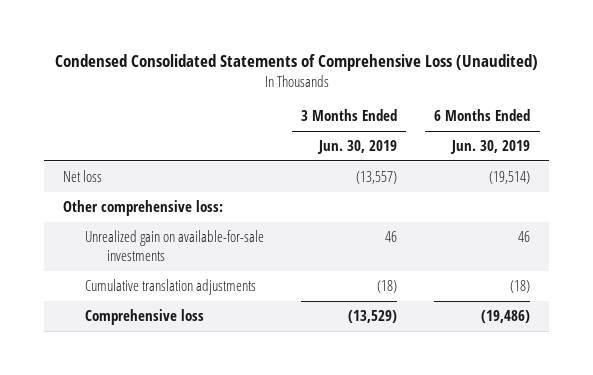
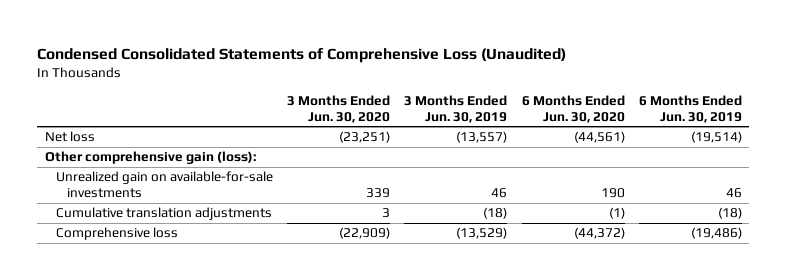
none -> [287,94,391,124] 3 Months Ended Jun. 30, 2020
none -> [521,94,625,124] 6 Months Ended Jun. 30, 2020
[62,200,223,217] Other comprehensive loss: -> [44,151,256,165] Other comprehensive gain (loss):

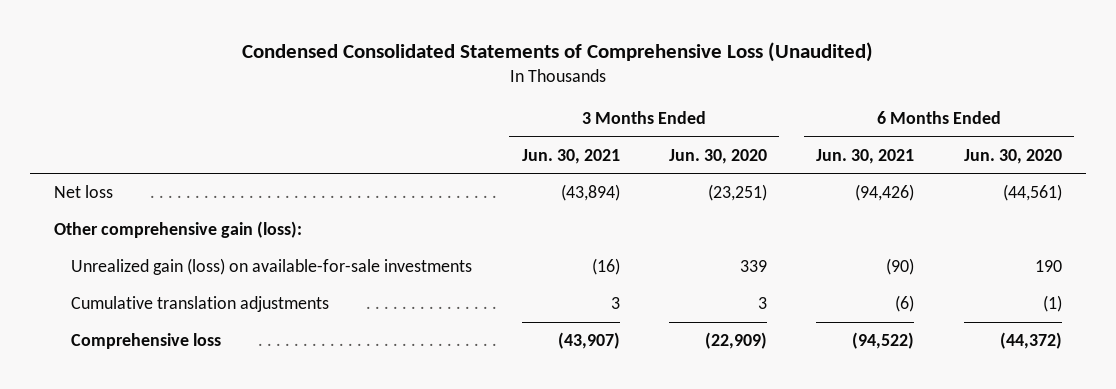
[404,94,508,124] 3 Months Ended Jun. 30, 2019 -> none
[639,94,743,124] 6 Months Ended Jun. 30, 2019 -> none
none -> [521,148,620,164] Jun. 30, 2021
none -> [816,148,915,164] Jun. 30, 2021
[55,171,273,199] Unrealized gain on available-for-sale investments -> [71,258,473,276] Unrealized gain (loss) on available-for-sale investments

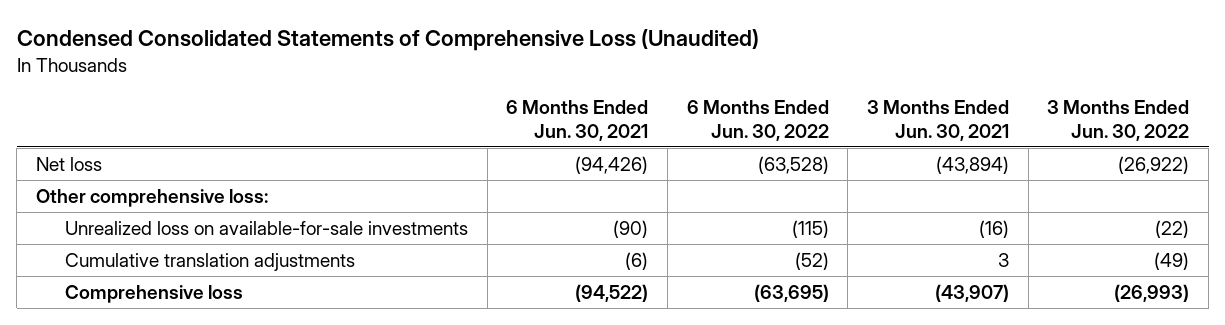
[668,148,767,164] Jun. 30, 2020 -> none
[963,148,1062,164] Jun. 30, 2020 -> none
none -> [686,100,829,141] 6 Months Ended Jun. 30, 2022
none -> [1047,100,1190,141] 3 Months Ended Jun. 30, 2022
[54,221,303,239] Other comprehensive gain (loss): -> [35,188,268,207] Other comprehensive loss:
[71,258,473,276] Unrealized gain (loss) on available-for-sale investments -> [64,220,468,235] Unrealized loss on available-for-sale investments

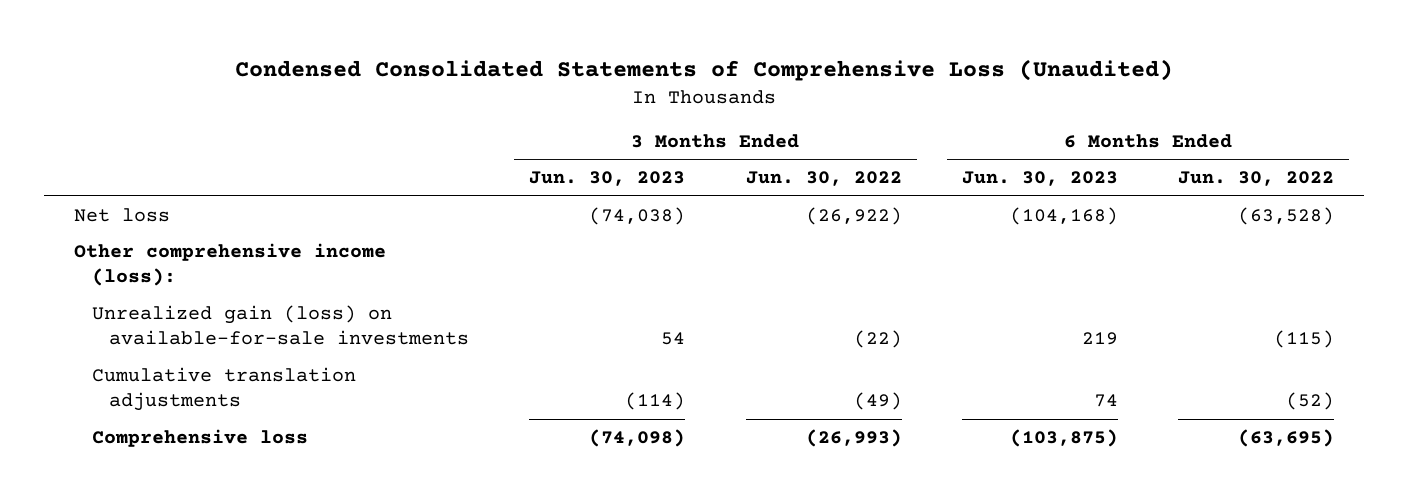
[506,100,649,141] 6 Months Ended Jun. 30, 2021 -> none
[866,100,1009,141] 3 Months Ended Jun. 30, 2021 -> none
none -> [529,171,686,187] Jun. 30, 2023
none -> [961,171,1118,187] Jun. 30, 2023
[35,188,268,207] Other comprehensive loss: -> [74,243,387,287] Other comprehensive income (loss):
[64,220,468,235] Unrealized loss on available-for-sale investments -> [91,305,470,346] Unrealized gain (loss) on available-for-sale investments

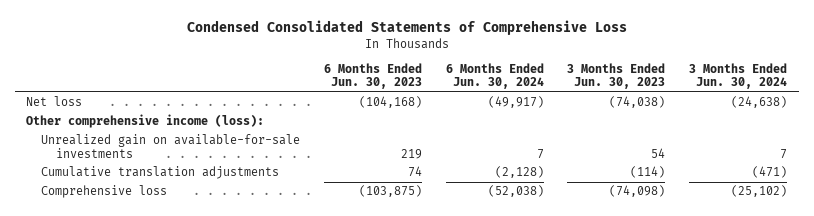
[235,58,1174,81] Condensed Consolidated Statements of Comprehensive Loss (Unaudited) -> [186,20,627,36] Condensed Consolidated Statements of Comprehensive Loss
[745,171,902,187] Jun. 30, 2022 -> none
[1177,171,1334,187] Jun. 30, 2022 -> none
none -> [445,62,544,90] 6 Months Ended Jun. 30, 2024
none -> [689,62,788,90] 3 Months Ended Jun. 30, 2024
[91,305,470,346] Unrealized gain (loss) on available-for-sale investments -> [41,134,301,159] Unrealized gain on available-for-sale investments

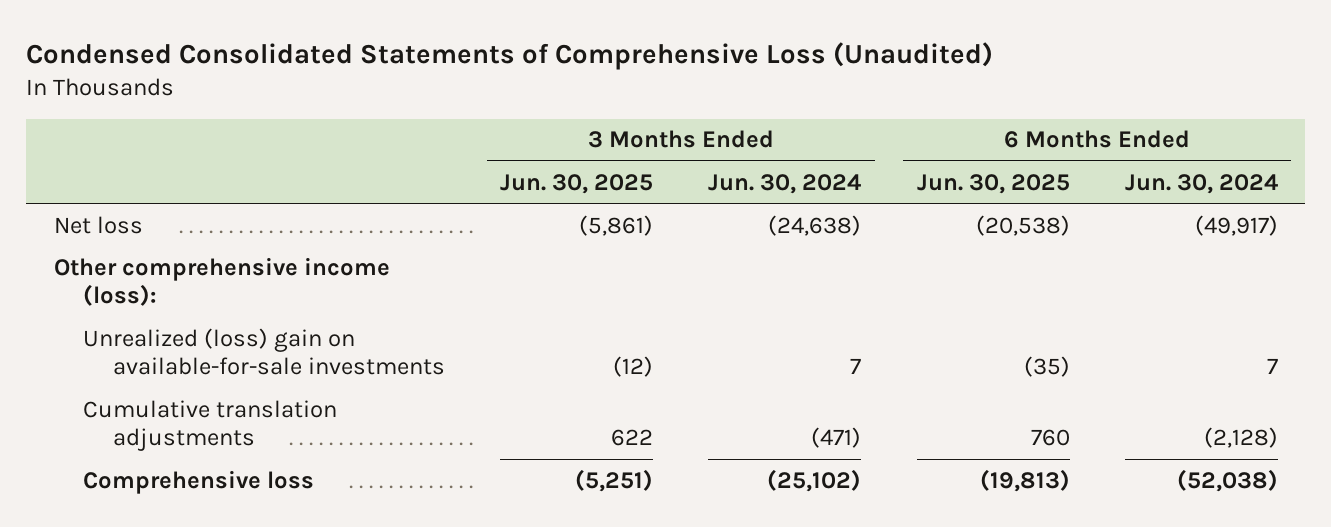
[186,20,627,36] Condensed Consolidated Statements of Comprehensive Loss -> [26,41,994,70] Condensed Consolidated Statements of Comprehensive Loss (Unaudited)
[324,62,423,90] 6 Months Ended Jun. 30, 2023 -> none
[567,62,666,90] 3 Months Ended Jun. 30, 2023 -> none
none -> [500,173,654,194] Jun. 30, 2025
none -> [916,173,1070,194] Jun. 30, 2025
[41,134,301,159] Unrealized gain on available-for-sale investments -> [83,327,446,376] Unrealized (loss) gain on available-for-sale investments

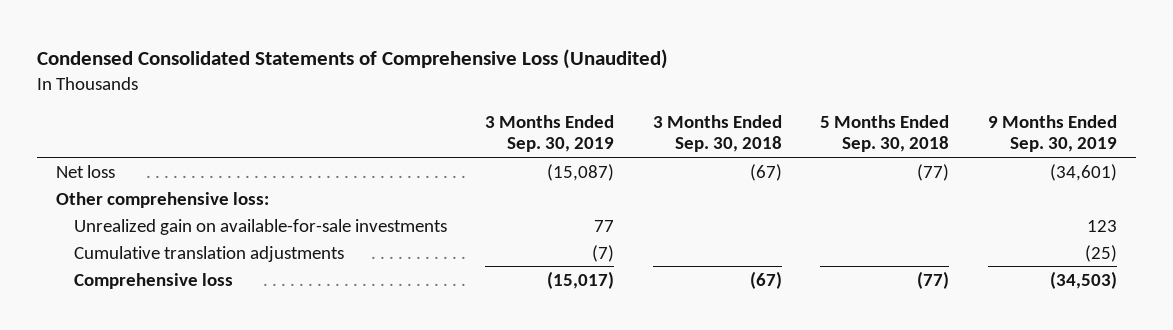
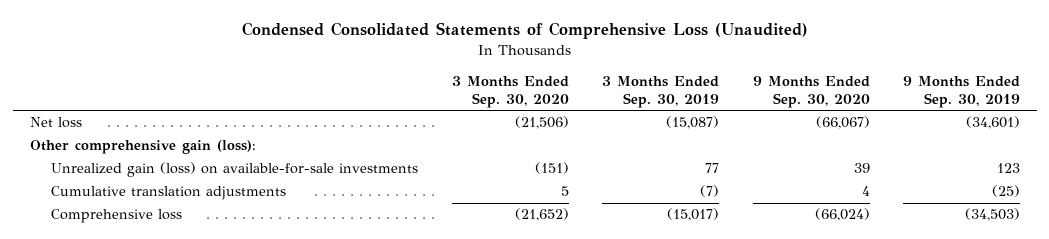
[652,114,782,153] 3 Months Ended Sep. 30, 2018 -> none
[820,114,950,153] 5 Months Ended Sep. 30, 2018 -> none
none -> [451,75,569,108] 3 Months Ended Sep. 30, 2020
none -> [752,75,870,108] 9 Months Ended Sep. 30, 2020
[55,191,269,208] Other comprehensive loss: -> [29,140,256,155] Other comprehensive gain (loss):
[73,218,447,235] Unrealized gain on available-for-sale investments -> [51,162,419,178] Unrealized gain (loss) on available-for-sale investments

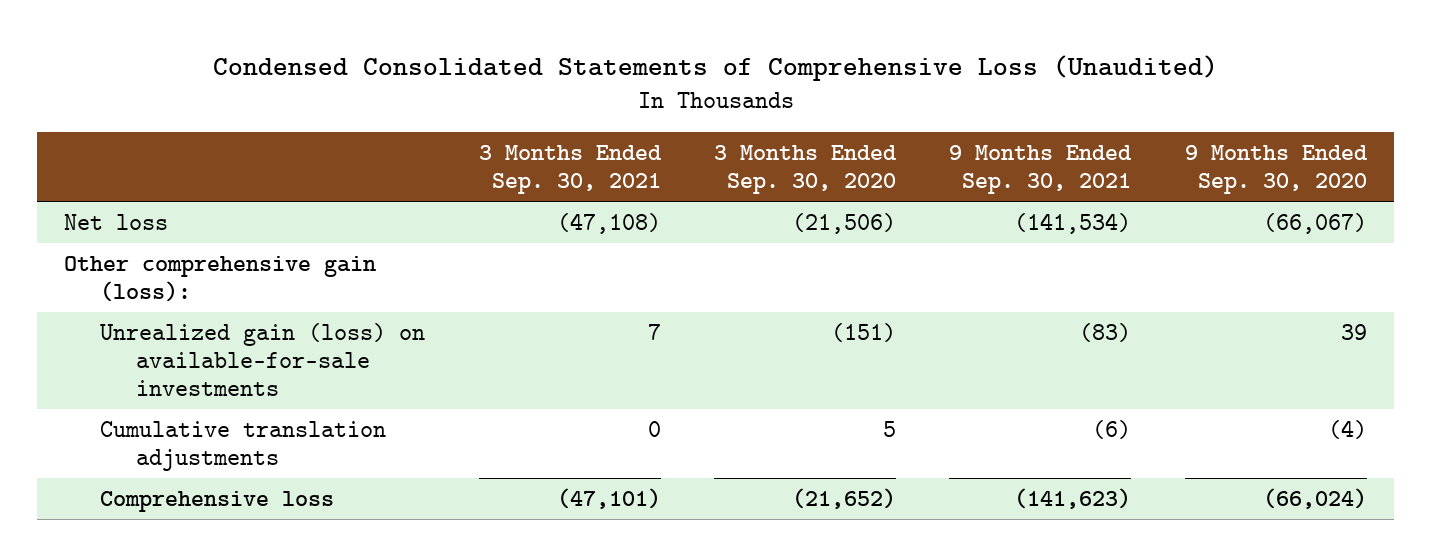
[602,75,720,108] 3 Months Ended Sep. 30, 2019 -> none
[902,75,1020,108] 9 Months Ended Sep. 30, 2019 -> none
none -> [478,145,662,195] 3 Months Ended Sep. 30, 2021
none -> [949,145,1133,195] 9 Months Ended Sep. 30, 2021
[861,186,870,197] 4 -> [1327,419,1367,439] (4)

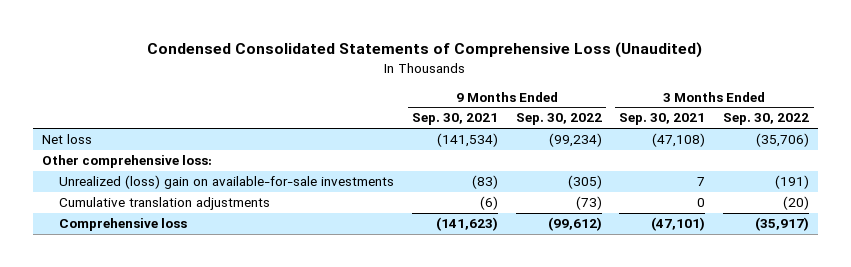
[714,145,898,195] 3 Months Ended Sep. 30, 2020 -> none
[1184,145,1368,195] 9 Months Ended Sep. 30, 2020 -> none
none -> [515,113,602,126] Sep. 30, 2022
none -> [723,113,810,126] Sep. 30, 2022
[64,255,377,303] Other comprehensive gain (loss): -> [41,155,212,169] Other comprehensive loss:
[100,322,426,397] Unrealized gain (loss) on available-for-sale investments -> [59,175,395,190] Unrealized (loss) gain on available-for-sale investments

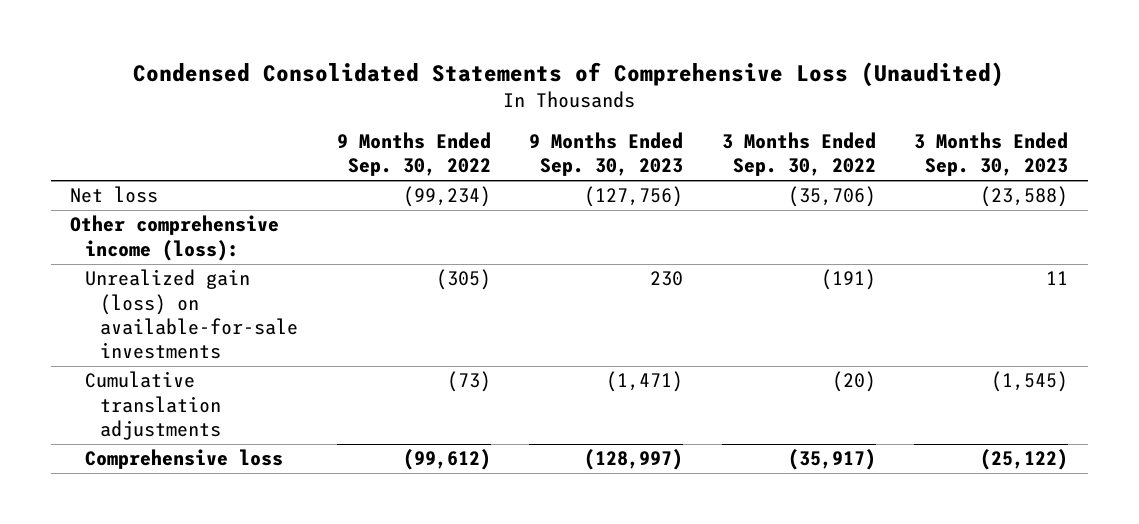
[412,113,499,126] Sep. 30, 2021 -> none
[619,113,706,126] Sep. 30, 2021 -> none
none -> [529,132,684,177] 9 Months Ended Sep. 30, 2023
none -> [914,132,1069,177] 3 Months Ended Sep. 30, 2023
[41,155,212,169] Other comprehensive loss: -> [70,215,280,261] Other comprehensive income (loss):
[59,175,395,190] Unrealized (loss) gain on available-for-sale investments -> [85,269,299,360] Unrealized gain (loss) on available-for-sale investments

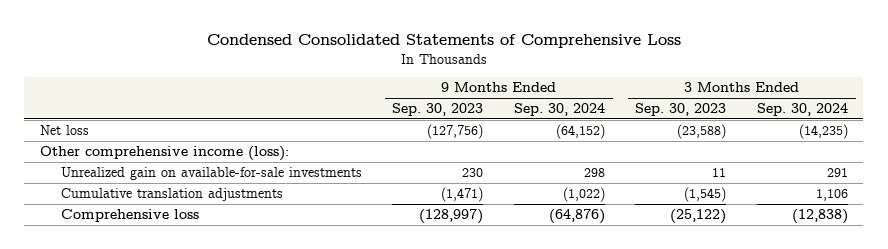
[133,62,1005,88] Condensed Consolidated Statements of Comprehensive Loss (Unaudited) -> [206,34,681,49] Condensed Consolidated Statements of Comprehensive Loss
[336,132,491,177] 9 Months Ended Sep. 30, 2022 -> none
[721,132,876,177] 3 Months Ended Sep. 30, 2022 -> none
none -> [513,103,605,117] Sep. 30, 2024
none -> [756,103,848,117] Sep. 30, 2024
[85,269,299,360] Unrealized gain (loss) on available-for-sale investments -> [60,167,362,181] Unrealized gain on available-for-sale investments

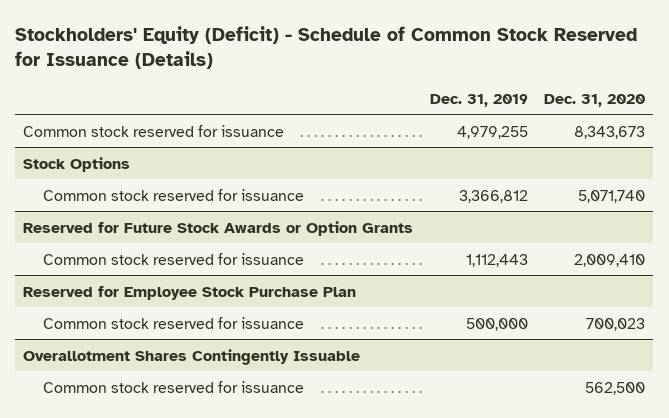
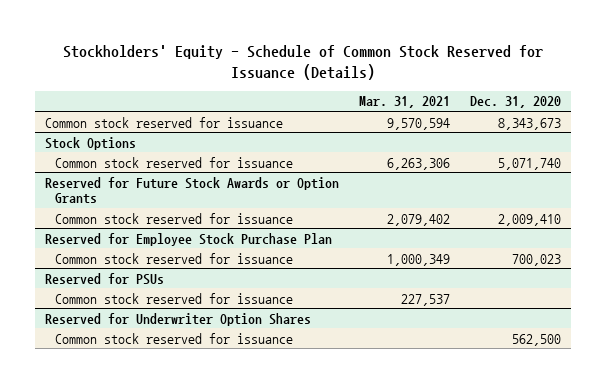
[15,25,638,69] Stockholders' Equity (Deficit) - Schedule of Common Stock Reserved for Issuance (Details) -> [62,45,543,81] Stockholders' Equity - Schedule of Common Stock Reserved for Issuance (Details)
[429,93,528,107] Dec. 31, 2019 -> none
none -> [358,96,450,109] Mar. 31, 2021
none -> [45,272,165,285] Reserved for PSUs
none -> [55,292,294,304] Common stock reserved for issuance
[23,348,361,365] Overallotment Shares Contingently Issuable -> [45,312,312,326] Reserved for Underwriter Option Shares

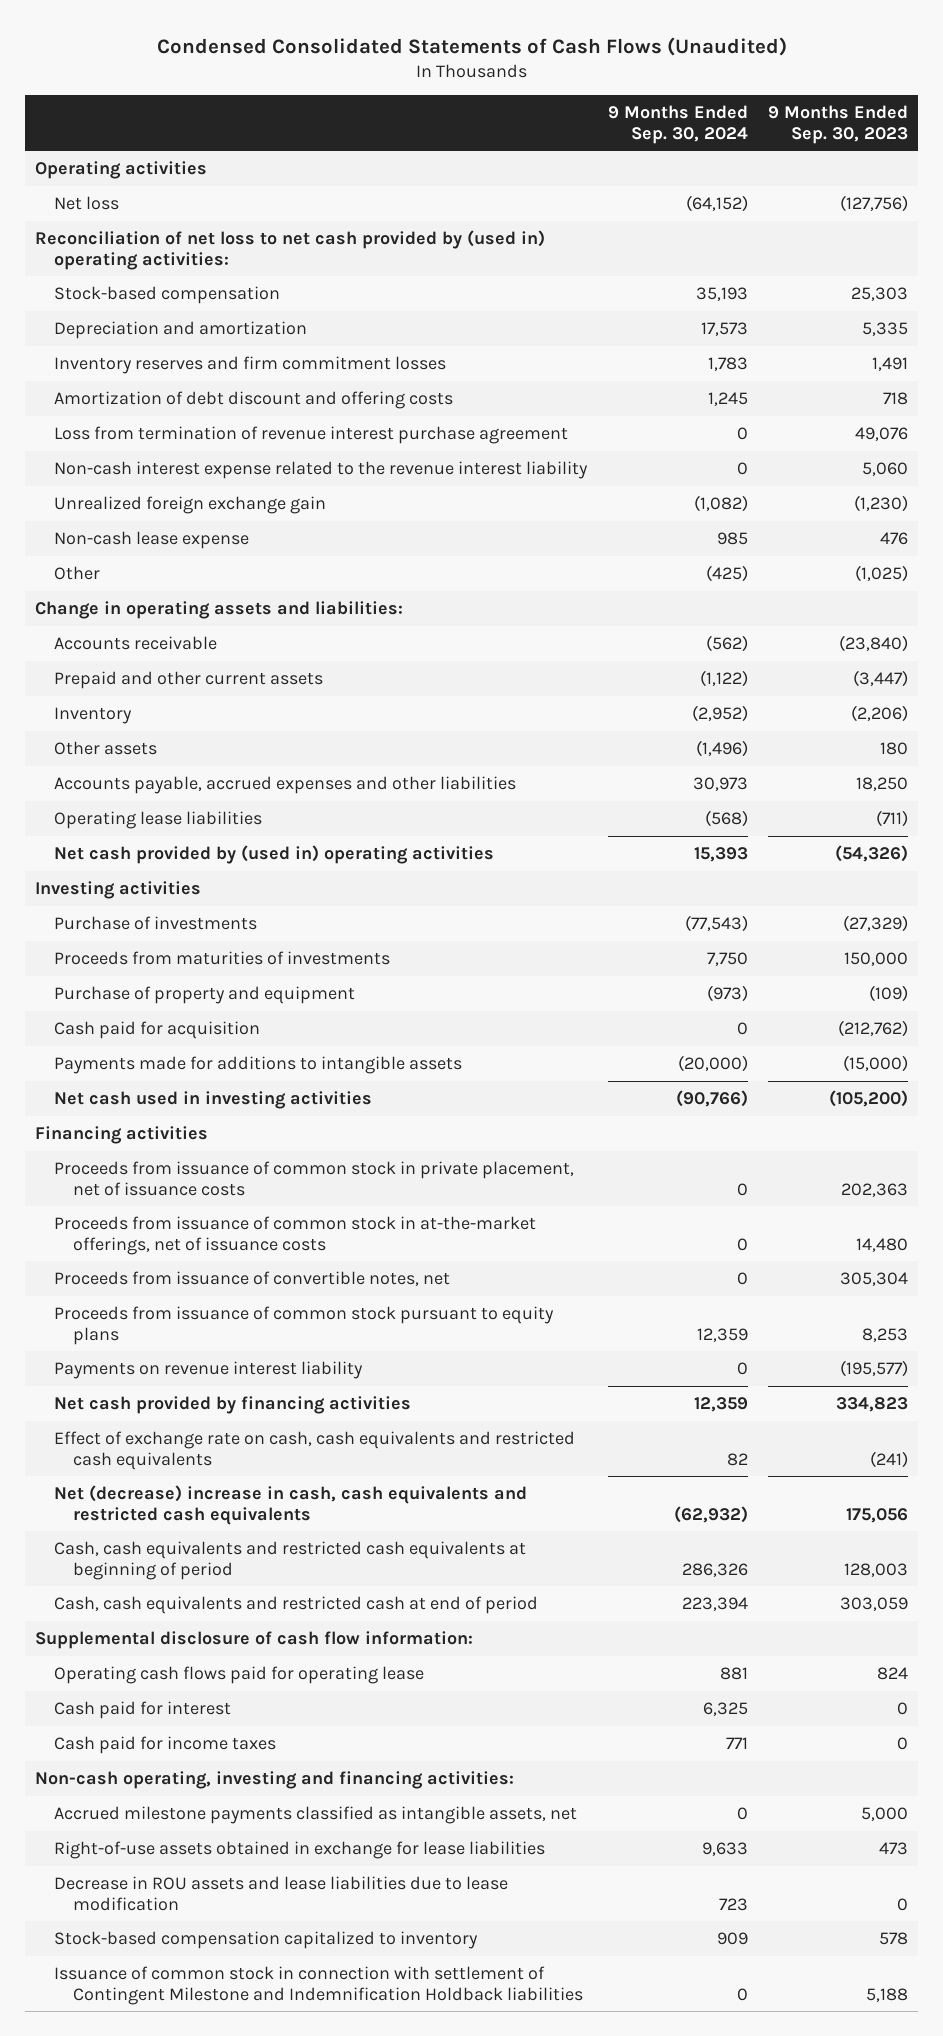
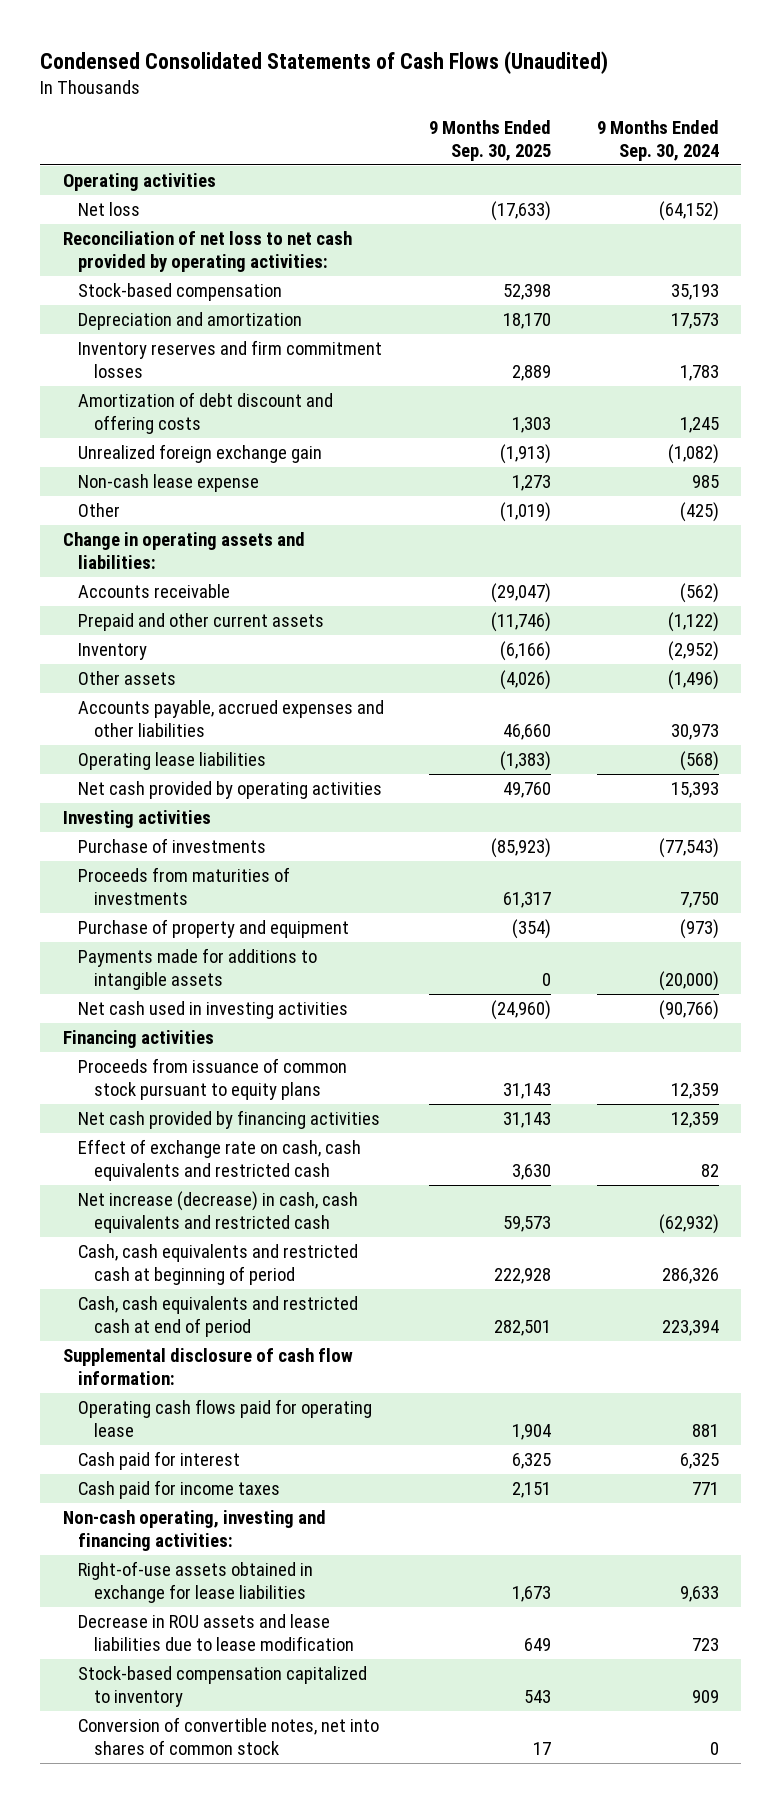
[767,105,908,144] 9 Months Ended Sep. 30, 2023 -> none
none -> [429,120,552,162] 9 Months Ended Sep. 30, 2025
[35,230,546,270] Reconciliation of net loss to net cash provided by (used in) operating activities: -> [62,231,352,272] Reconciliation of net loss to net cash provided by operating activities:
[54,426,569,445] Loss from termination of revenue interest purchase agreement -> none
[54,461,589,480] Non-cash interest expense related to the revenue interest liability -> none
[54,845,495,865] Net cash provided by (used in) operating activities -> [78,781,383,800] Net cash provided by operating activities
[54,1021,261,1040] Cash paid for acquisition -> none
[54,1161,575,1196] Proceeds from issuance of common stock in private placement, net of issuance costs -> none
[54,1216,537,1255] Proceeds from issuance of common stock in at-the-market offerings, net of issuance costs -> none
[54,1271,451,1287] Proceeds from issuance of convertible notes, net -> none
[54,1361,364,1380] Payments on revenue interest liability -> none
[54,1431,576,1470] Effect of exchange rate on cash, cash equivalents and restricted cash equivalents -> [78,1139,362,1181] Effect of exchange rate on cash, cash equivalents and restricted cash
[54,1485,528,1525] Net (decrease) increase in cash, cash equivalents and restricted cash equivalents -> [78,1191,359,1233] Net increase (decrease) in cash, cash equivalents and restricted cash
[54,1541,527,1580] Cash, cash equivalents and restricted cash equivalents at beginning of period -> [78,1244,359,1285] Cash, cash equivalents and restricted cash at beginning of period
[54,1806,578,1825] Accrued milestone payments classified as intangible assets, net -> none
[54,1966,584,2005] Issuance of common stock in connection with settlement of Contingent Milestone and Indemnification Holdback liabilities -> none
none -> [78,1717,380,1755] Conversion of convertible notes, net into shares of common stock

